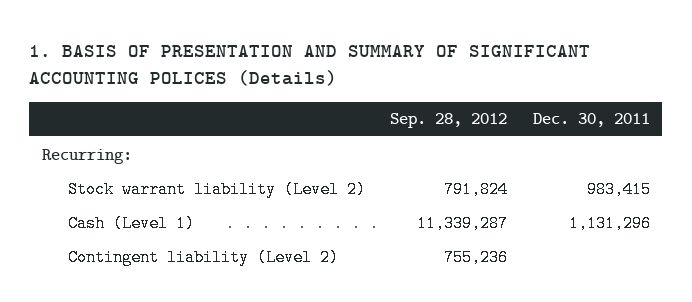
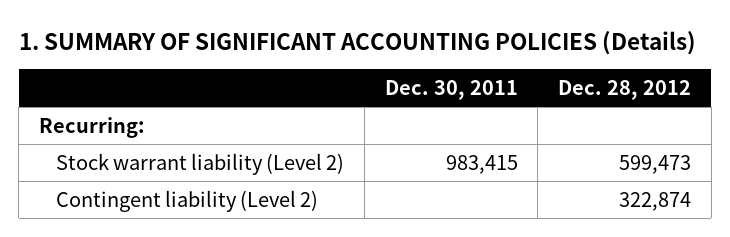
[29,44,591,86] 1. BASIS OF PRESENTATION AND SUMMARY OF SIGNIFICANT ACCOUNTING POLICES (Details) -> [18,30,696,55] 1. SUMMARY OF SIGNIFICANT ACCOUNTING POLICIES (Details)
[390,113,508,129] Sep. 28, 2012 -> none
none -> [558,80,692,101] Dec. 28, 2012
[68,214,196,232] Cash (Level 1) -> none

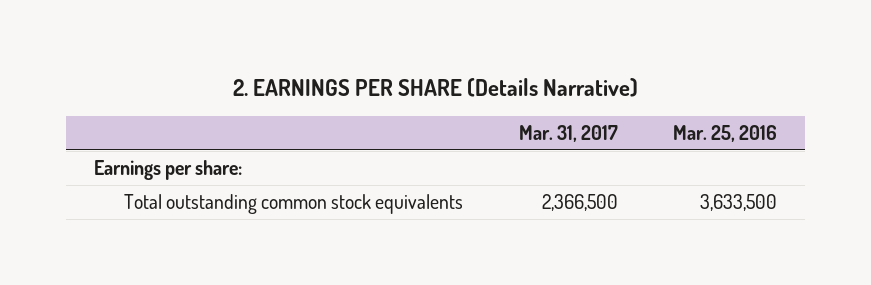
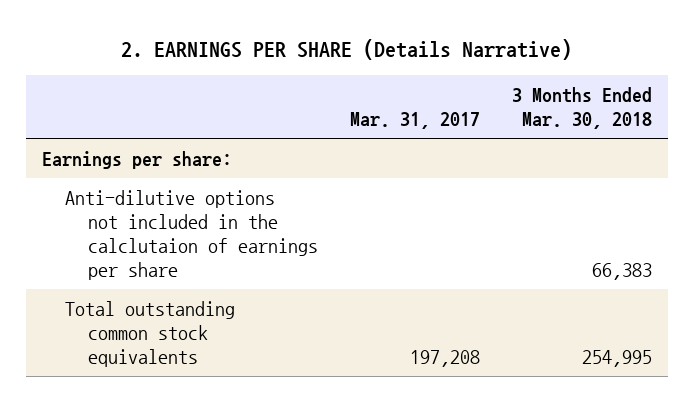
[673,124,778,142] Mar. 25, 2016 -> none
none -> [512,86,653,129] 3 Months Ended Mar. 30, 2018
none -> [64,189,318,280] Anti-dilutive options not included in the calclutaion of earnings per share
[541,194,618,212] 2,366,500 -> [410,349,481,367] 197,208

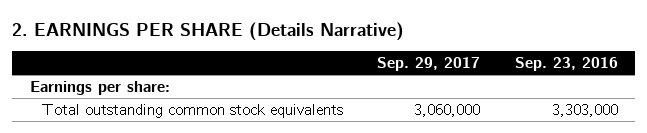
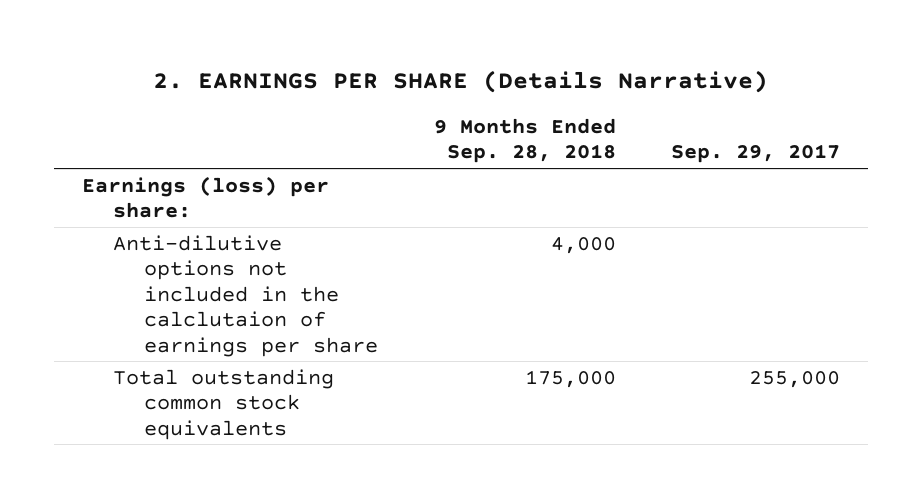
[514,57,618,72] Sep. 23, 2016 -> none
none -> [433,117,616,164] 9 Months Ended Sep. 28, 2018
[29,80,170,95] Earnings per share: -> [82,175,330,219] Earnings (loss) per share:
none -> [113,234,379,357] Anti-dilutive options not included in the calclutaion of earnings per share
[414,103,481,117] 3,060,000 -> [749,370,841,388] 255,000

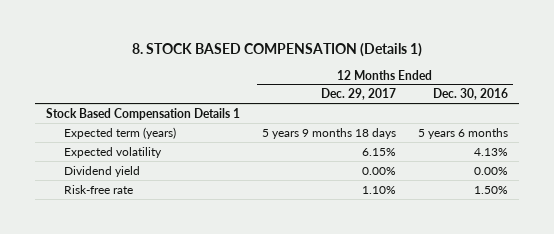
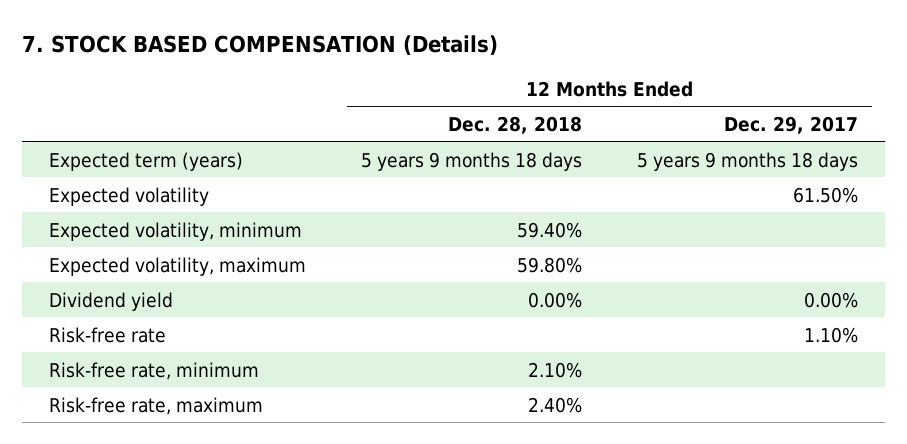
[131,42,422,57] 8. STOCK BASED COMPENSATION (Details 1) -> [22,34,499,55] 7. STOCK BASED COMPENSATION (Details)
[432,88,508,101] Dec. 30, 2016 -> none
none -> [448,115,583,134] Dec. 28, 2018
[46,107,241,120] Stock Based Compensation Details 1 -> none
[361,147,396,156] 6.15% -> [792,186,858,203] 61.50%
none -> [49,221,303,241] Expected volatility, minimum
none -> [49,256,307,276] Expected volatility, maximum
none -> [49,361,260,380] Risk-free rate, minimum
none -> [49,396,264,415] Risk-free rate, maximum

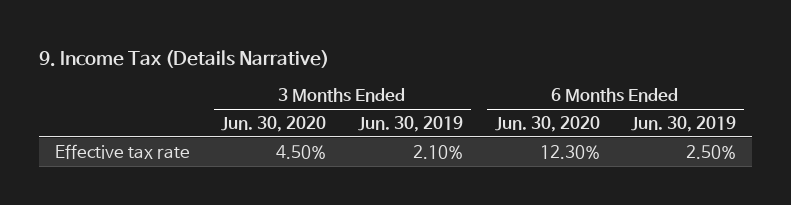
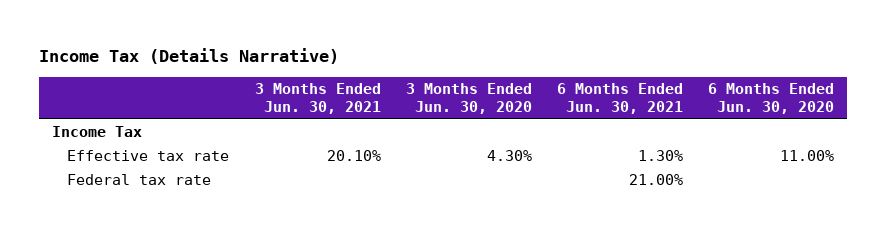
[39,49,330,68] 9. Income Tax (Details Narrative) -> [38,47,339,64] Income Tax (Details Narrative)
[358,115,464,132] Jun. 30, 2019 -> none
[631,115,737,132] Jun. 30, 2019 -> none
none -> [254,82,381,114] 3 Months Ended Jun. 30, 2021
none -> [557,82,684,114] 6 Months Ended Jun. 30, 2021
none -> [51,126,142,138] Income Tax
[276,144,327,159] 4.50% -> [486,150,532,162] 4.30%
[539,144,600,159] 12.30% -> [780,150,835,162] 11.00%
none -> [67,174,212,186] Federal tax rate

